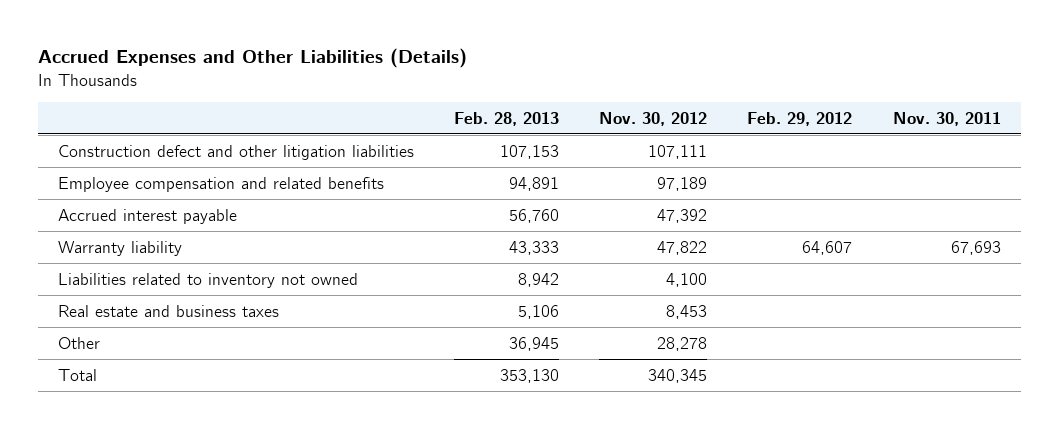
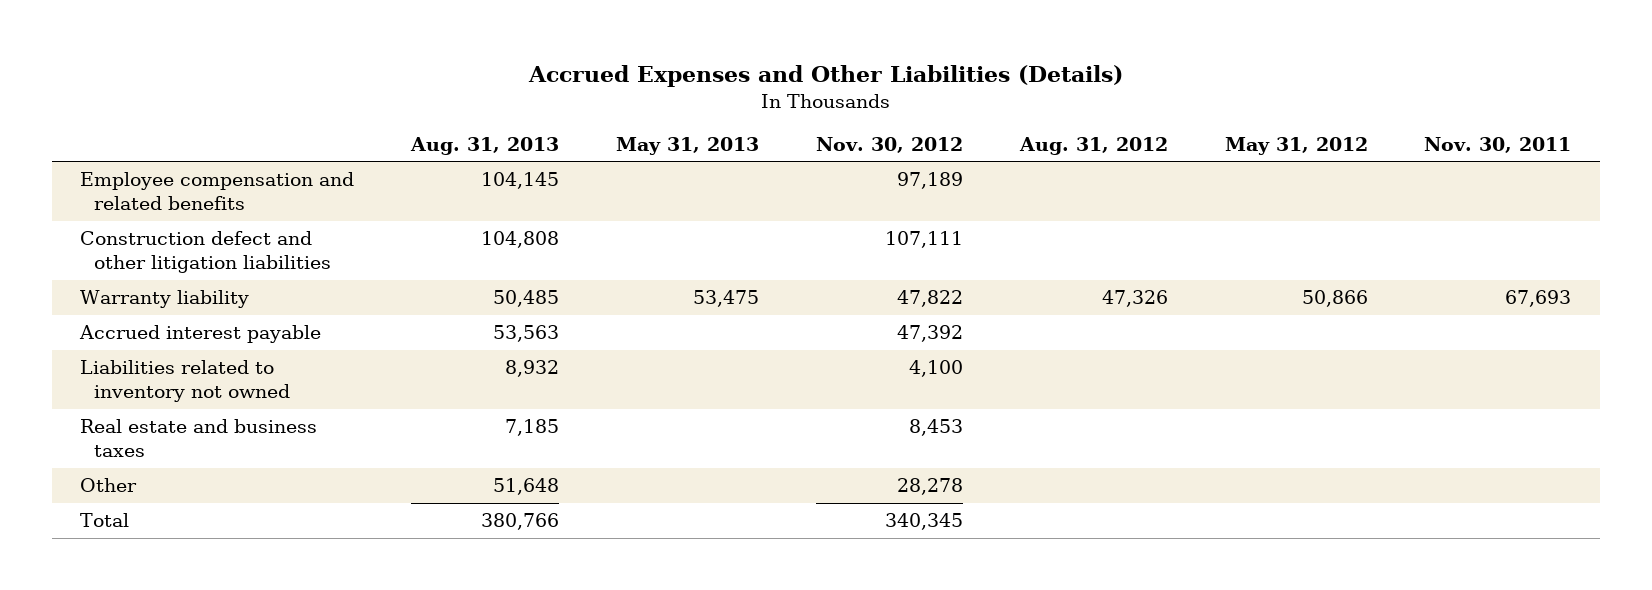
[453,111,559,126] Feb. 28, 2013 -> none
[747,111,853,126] Feb. 29, 2012 -> none
none -> [410,137,560,156] Aug. 31, 2013
none -> [615,137,759,156] May 31, 2013
none -> [1018,137,1168,156] Aug. 31, 2012
none -> [1224,137,1368,156] May 31, 2012
[57,144,414,160] Construction defect and other litigation liabilities -> [80,231,332,274] Construction defect and other litigation liabilities
[57,208,237,224] Accrued interest payable -> [79,325,322,344] Accrued interest payable

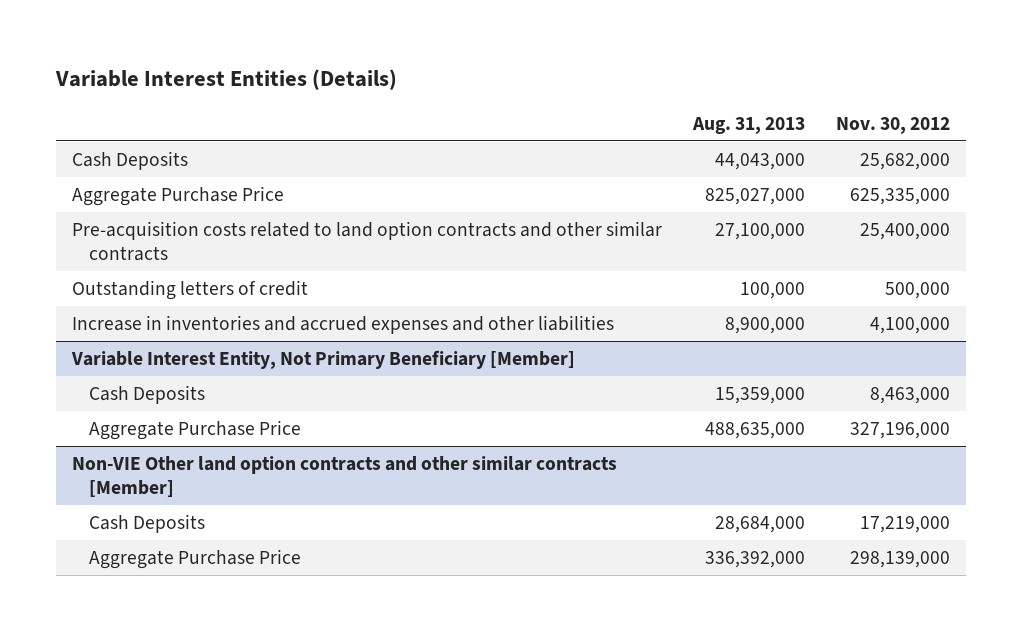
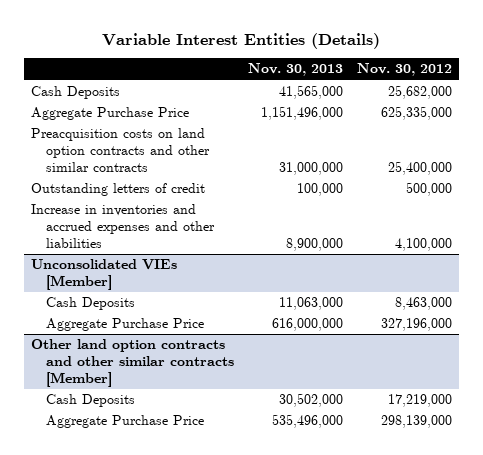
[692,116,806,134] Aug. 31, 2013 -> none
none -> [247,63,343,77] Nov. 30, 2013
[71,220,662,262] Pre-acquisition costs related to land option contracts and other similar contracts -> [31,128,210,173] Preacquisition costs on land option contracts and other similar contracts
[70,349,575,369] Variable Interest Entity, Not Primary Beneficiary [Member] -> none
none -> [31,259,178,291] Unconsolidated VIEs [Member]
[71,455,617,498] Non-VIE Other land option contracts and other similar contracts [Member] -> [31,339,234,388] Other land option contracts and other similar contracts [Member]

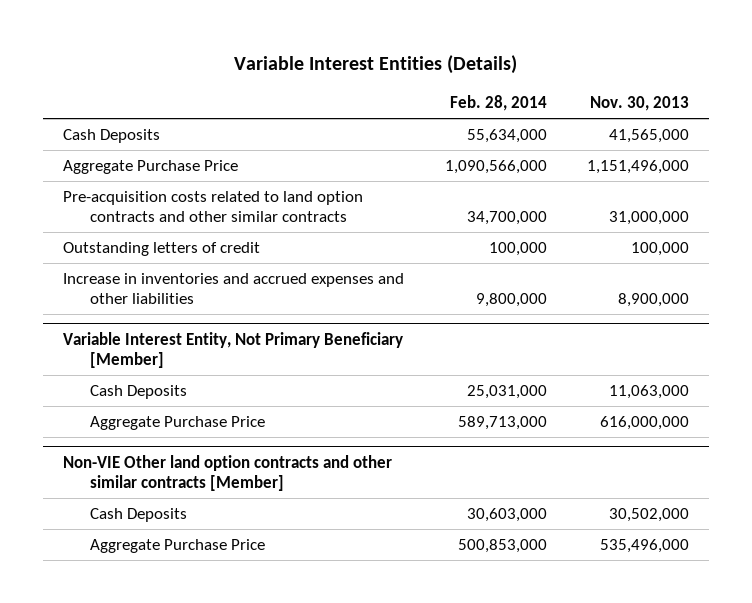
[356,63,452,77] Nov. 30, 2012 -> none
none -> [449,95,547,112] Feb. 28, 2014
[31,128,210,173] Preacquisition costs on land option contracts and other similar contracts -> [63,191,364,223] Pre-acquisition costs related to land option contracts and other similar contracts
[31,259,178,291] Unconsolidated VIEs [Member] -> none
none -> [63,332,404,369] Variable Interest Entity, Not Primary Beneficiary [Member]
[31,339,234,388] Other land option contracts and other similar contracts [Member] -> [63,455,393,492] Non-VIE Other land option contracts and other similar contracts [Member]

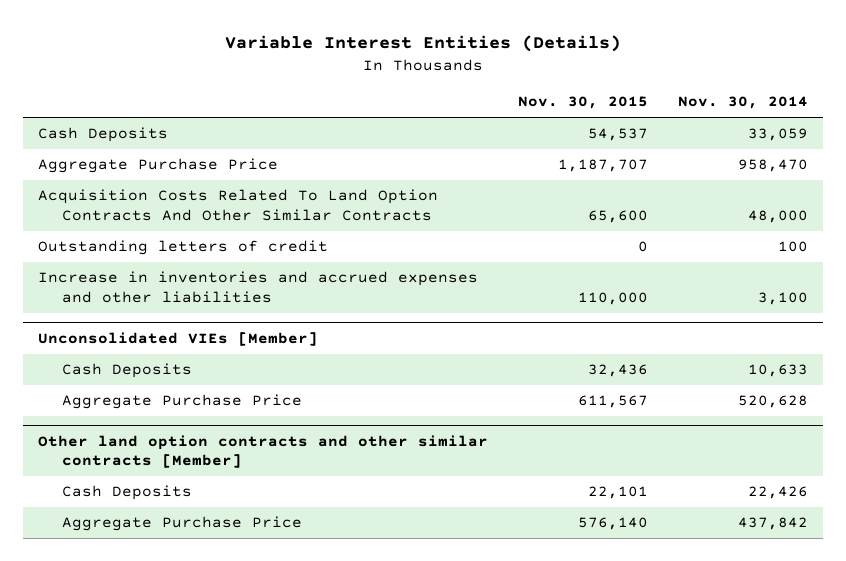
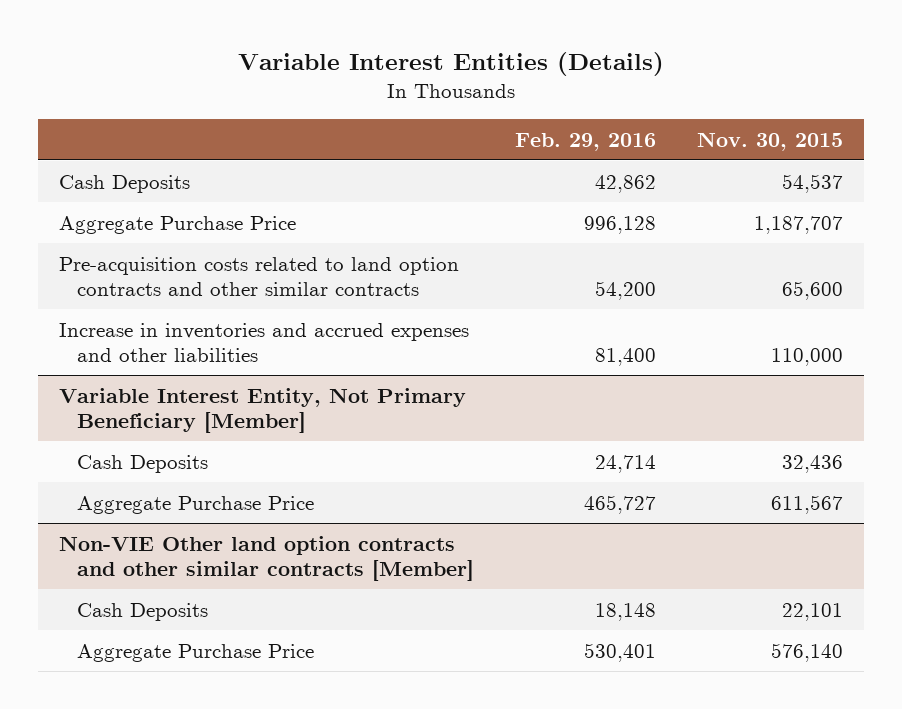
[677,96,808,110] Nov. 30, 2014 -> none
none -> [515,132,657,151] Feb. 29, 2016
[38,240,329,256] Outstanding letters of credit -> none
[38,189,439,221] Acquisition Costs Related To Land Option Contracts And Other Similar Contracts -> [58,256,459,296] Pre-acquisition costs related to land option contracts and other similar contracts
[38,332,319,347] Unconsolidated VIEs [Member] -> [58,387,466,433] Variable Interest Entity, Not Primary Beneficiary [Member]
[38,435,489,469] Other land option contracts and other similar contracts [Member] -> [58,535,475,581] Non-VIE Other land option contracts and other similar contracts [Member]

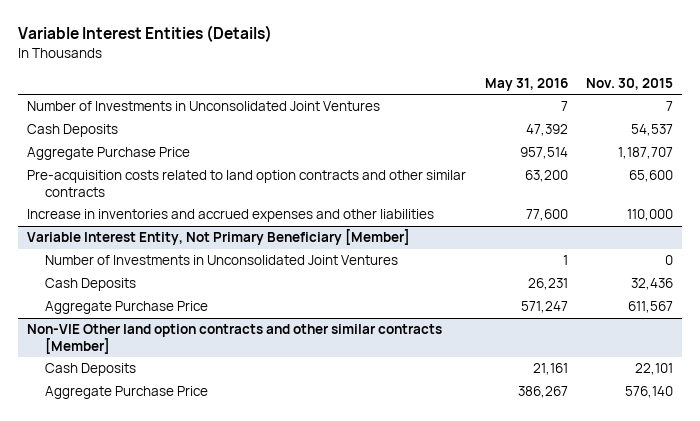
[515,132,657,151] Feb. 29, 2016 -> none
none -> [484,77,568,91] May 31, 2016
none -> [27,101,381,112] Number of Investments in Unconsolidated Joint Ventures
none -> [44,255,398,266] Number of Investments in Unconsolidated Joint Ventures

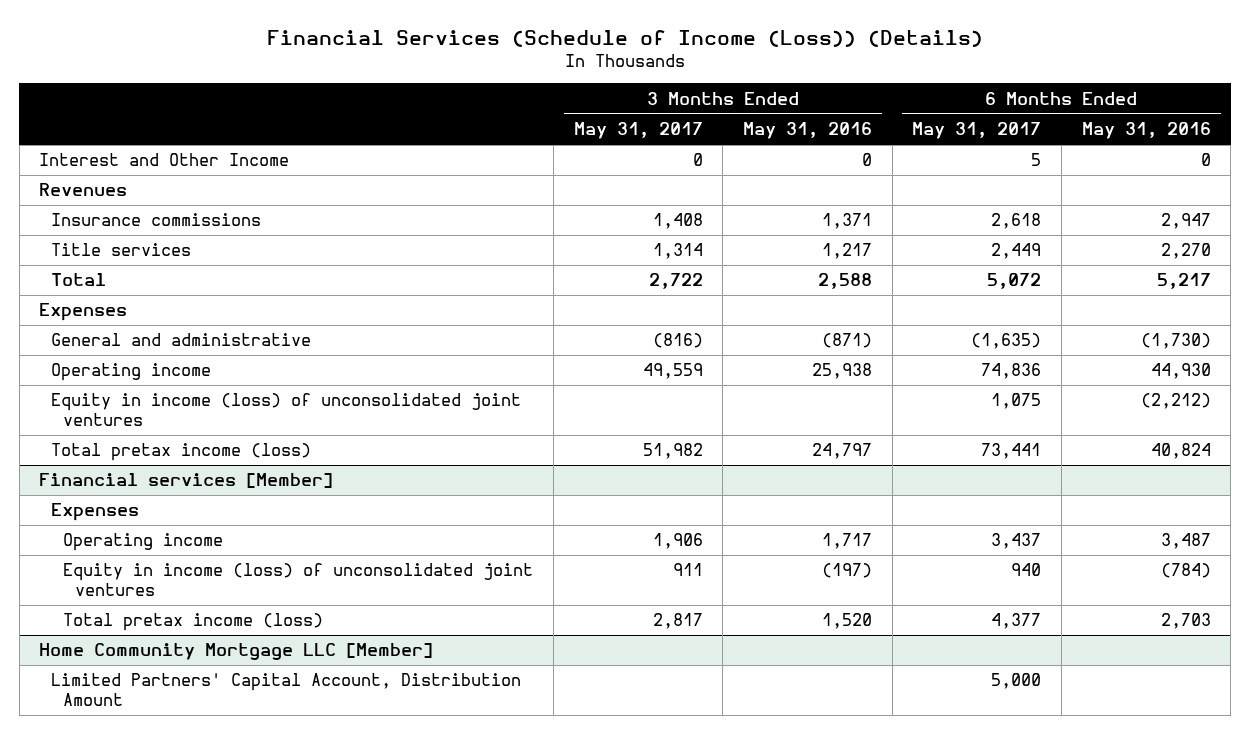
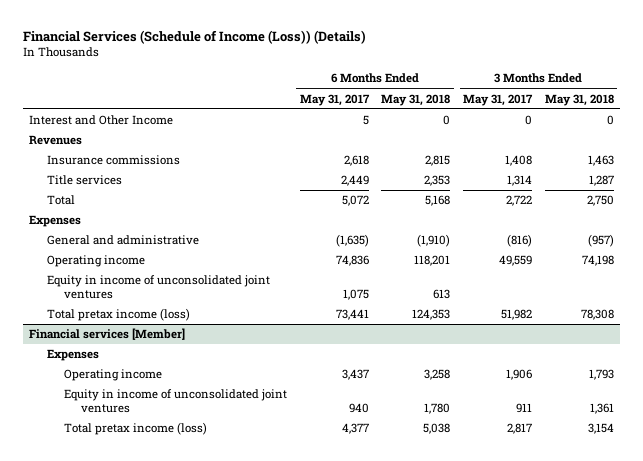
[742,122,872,140] May 31, 2016 -> none
[1081,122,1211,140] May 31, 2016 -> none
none -> [381,93,451,106] May 31, 2018
none -> [544,93,614,106] May 31, 2018
[51,393,522,427] Equity in income (loss) of unconsolidated joint ventures -> [46,275,270,300] Equity in income of unconsolidated joint ventures
[63,563,534,597] Equity in income (loss) of unconsolidated joint ventures -> [63,389,287,414] Equity in income of unconsolidated joint ventures
[39,643,434,661] Home Community Mortgage LLC [Member] -> none
[51,673,522,707] Limited Partners' Capital Account, Distribution Amount -> none

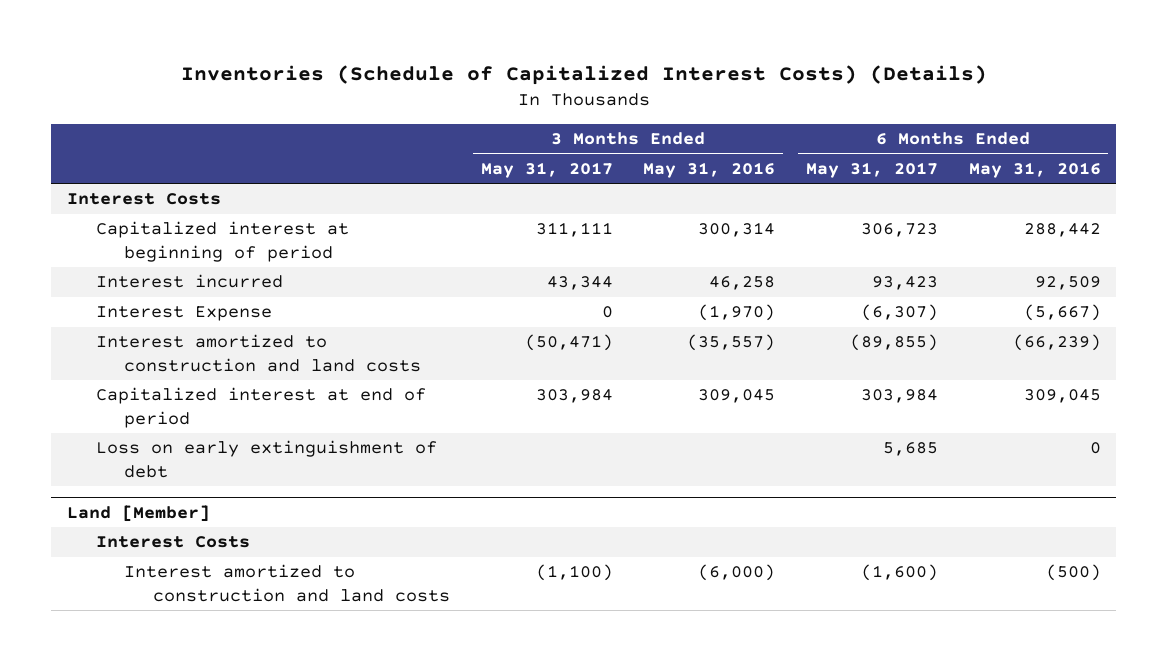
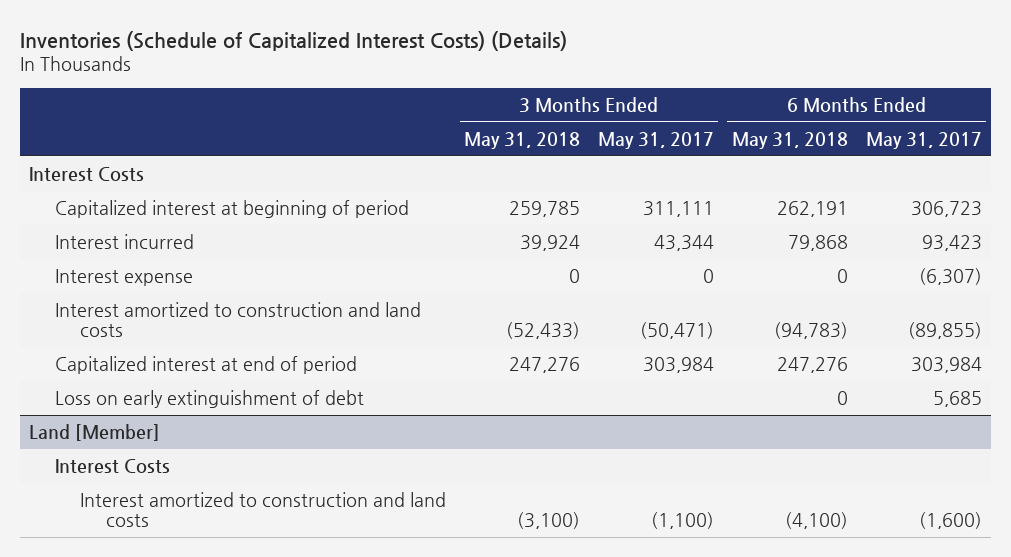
[643,161,776,178] May 31, 2016 -> none
[968,161,1101,178] May 31, 2016 -> none
none -> [464,131,581,149] May 31, 2018
none -> [731,131,848,149] May 31, 2018
[95,306,272,322] Interest Expense -> [54,269,193,287] Interest expense

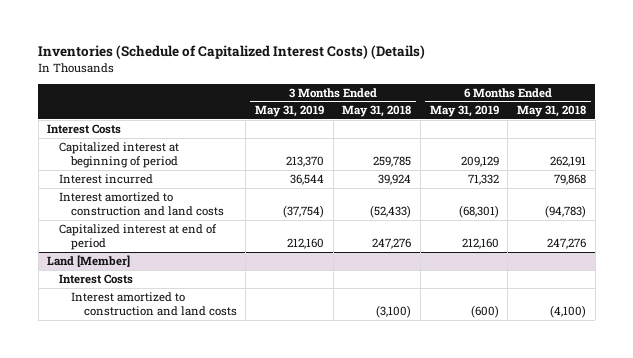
[597,131,714,149] May 31, 2017 -> none
[865,131,982,149] May 31, 2017 -> none
none -> [254,105,324,118] May 31, 2019
none -> [429,105,499,118] May 31, 2019
[54,269,193,287] Interest expense -> none
[54,390,364,409] Loss on early extinguishment of debt -> none

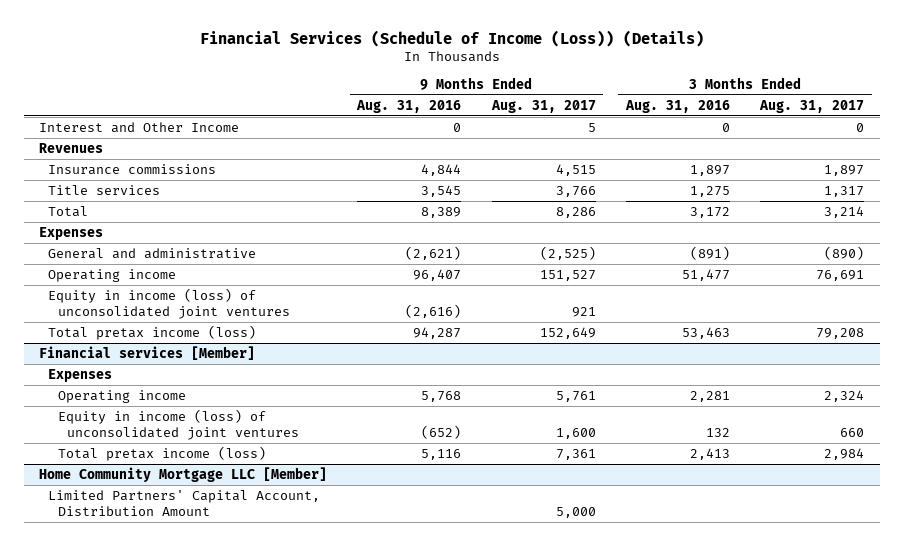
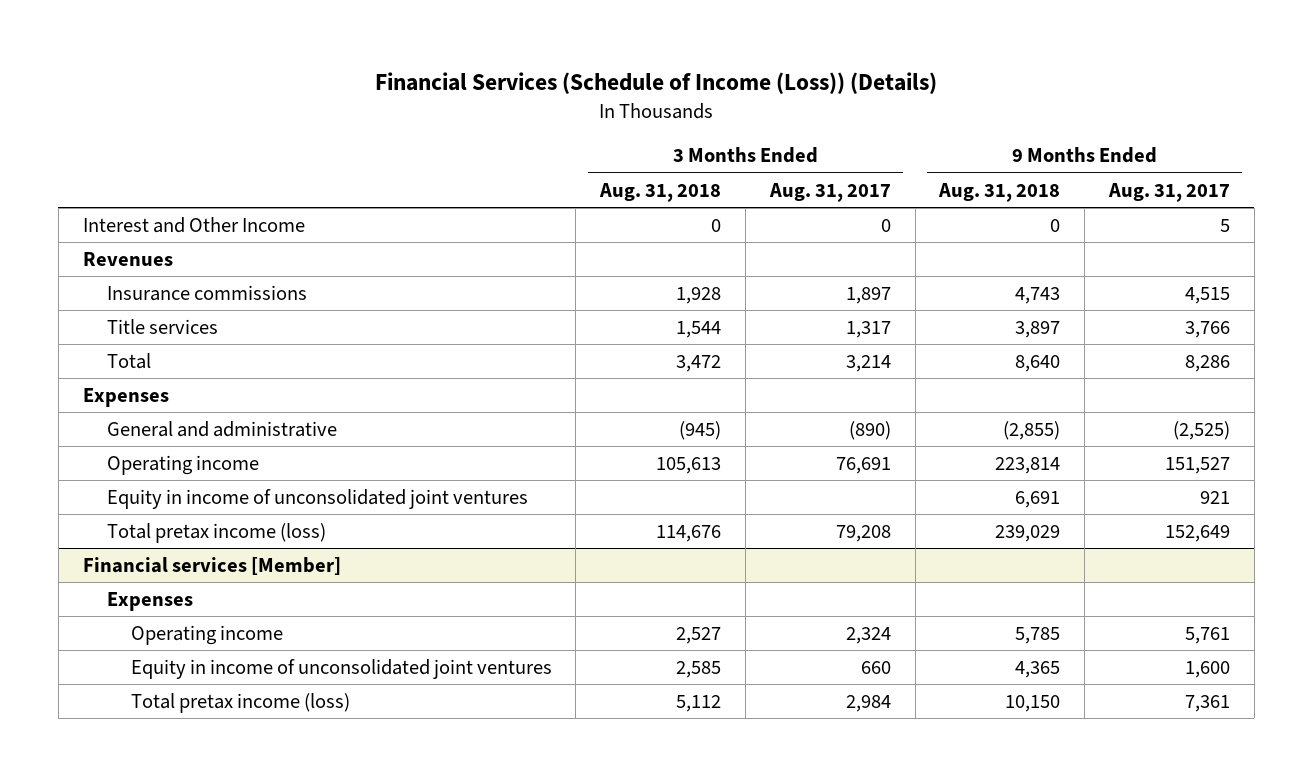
[356,99,462,113] Aug. 31, 2016 -> none
[624,99,730,113] Aug. 31, 2016 -> none
none -> [599,182,722,202] Aug. 31, 2018
none -> [938,182,1061,202] Aug. 31, 2018
[48,287,290,320] Equity in income (loss) of unconsolidated joint ventures -> [106,488,528,509] Equity in income of unconsolidated joint ventures
[57,408,299,441] Equity in income (loss) of unconsolidated joint ventures -> [130,658,552,679] Equity in income of unconsolidated joint ventures
[38,466,327,482] Home Community Mortgage LLC [Member] -> none
[48,489,321,517] Limited Partners' Capital Account, Distribution Amount -> none

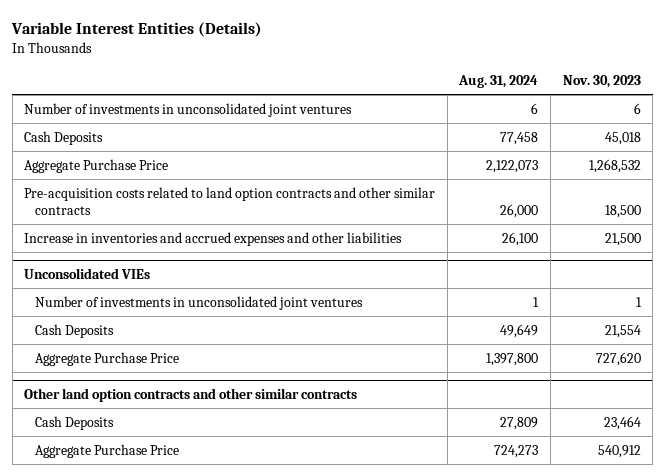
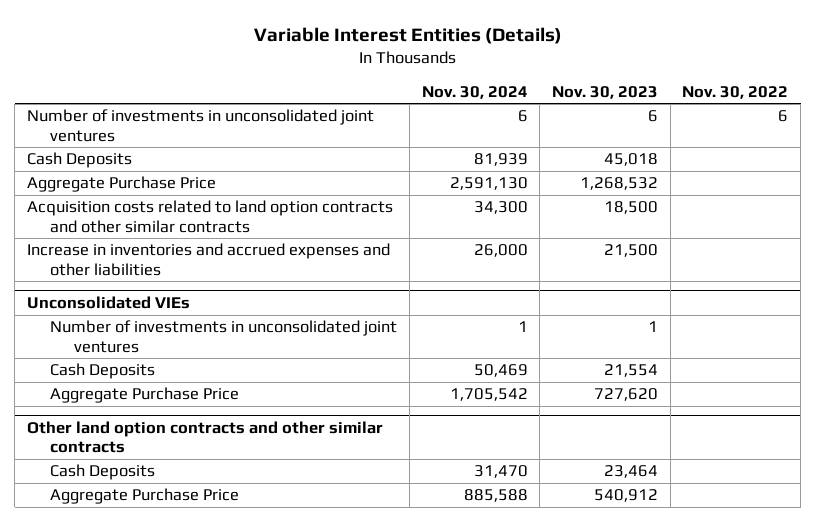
[458,75,539,89] Aug. 31, 2024 -> none
none -> [421,85,528,99] Nov. 30, 2024
none -> [682,85,789,99] Nov. 30, 2022
[24,186,436,216] Pre-acquisition costs related to land option contracts and other similar contracts -> [27,200,394,233] Acquisition costs related to land option contracts and other similar contracts

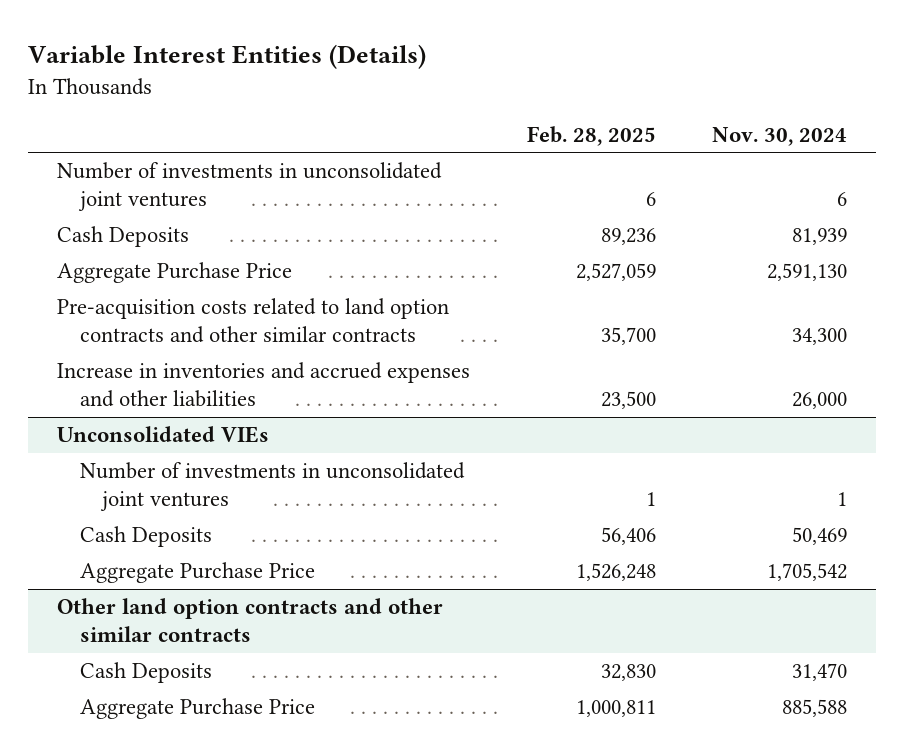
[552,85,659,99] Nov. 30, 2023 -> none
[682,85,789,99] Nov. 30, 2022 -> none
none -> [526,125,656,146] Feb. 28, 2025
[27,200,394,233] Acquisition costs related to land option contracts and other similar contracts -> [56,298,449,344] Pre-acquisition costs related to land option contracts and other similar contracts

